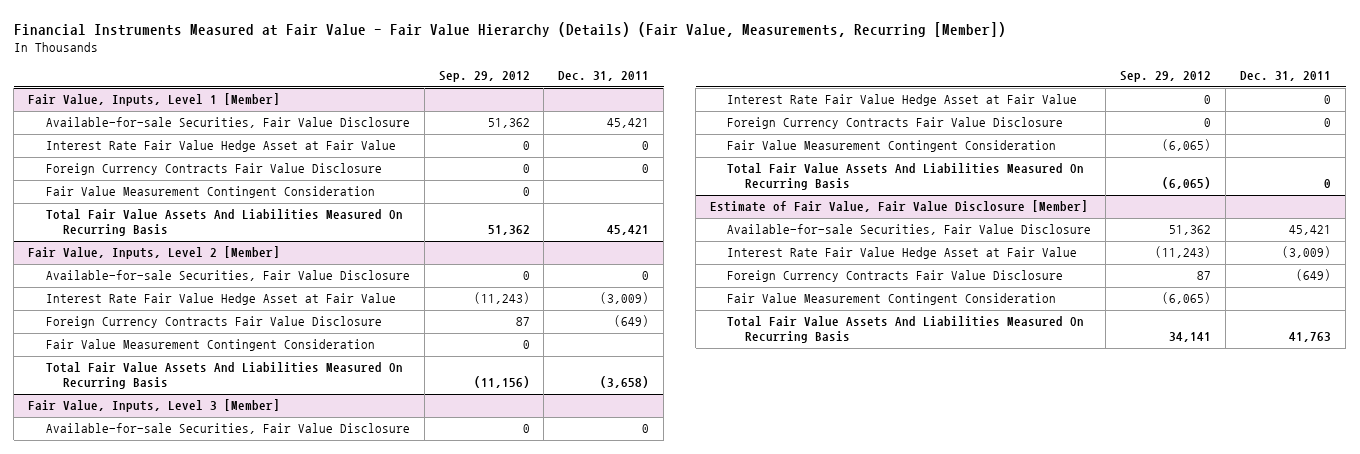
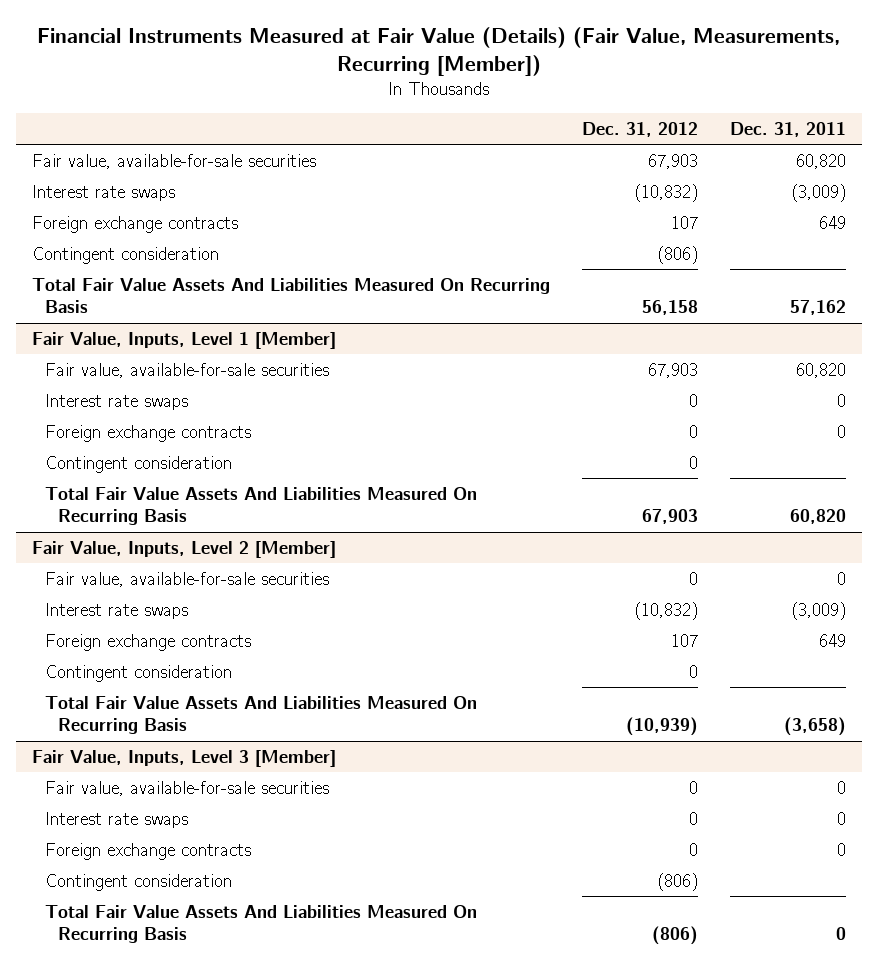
[13,21,1006,37] Financial Instruments Measured at Fair Value - Fair Value Hierarchy (Details) (Fair Value, Measurements, Recurring [Member]) -> [37,27,841,77] Financial Instruments Measured at Fair Value (Details) (Fair Value, Measurements, Recurring [Member])
[438,71,530,83] Sep. 29, 2012 -> none
none -> [582,121,699,137] Dec. 31, 2012
none -> [31,153,316,169] Fair value, available-for-sale securities
none -> [31,184,175,201] Interest rate swaps
none -> [31,215,238,233] Foreign exchange contracts
none -> [31,246,219,264] Contingent consideration
none -> [31,277,550,314] Total Fair Value Assets And Liabilities Measured On Recurring Basis
[45,117,410,129] Available-for-sale Securities, Fair Value Disclosure -> [44,362,329,378] Fair value, available-for-sale securities
[607,118,650,129] 45,421 -> [796,362,847,378] 60,820
[45,140,396,153] Interest Rate Fair Value Hedge Asset at Fair Value -> [44,393,188,410] Interest rate swaps
[45,163,382,176] Foreign Currency Contracts Fair Value Disclosure -> [44,424,251,442] Foreign exchange contracts
[45,186,375,199] Fair Value Measurement Contingent Consideration -> [44,455,232,473] Contingent consideration
[607,225,650,236] 45,421 -> [790,509,847,525] 60,820
[45,270,410,282] Available-for-sale Securities, Fair Value Disclosure -> [44,571,329,587] Fair value, available-for-sale securities
[45,293,396,306] Interest Rate Fair Value Hedge Asset at Fair Value -> [44,602,188,619] Interest rate swaps
[45,316,382,329] Foreign Currency Contracts Fair Value Disclosure -> [44,633,251,651] Foreign exchange contracts
[614,315,650,328] (649) -> [819,633,847,647] 649
[45,339,375,352] Fair Value Measurement Contingent Consideration -> [44,664,232,682] Contingent consideration
[45,423,410,435] Available-for-sale Securities, Fair Value Disclosure -> [44,780,329,796] Fair value, available-for-sale securities
[727,94,1078,107] Interest Rate Fair Value Hedge Asset at Fair Value -> [44,811,188,828] Interest rate swaps
[727,117,1064,130] Foreign Currency Contracts Fair Value Disclosure -> [44,842,251,860] Foreign exchange contracts
[727,140,1057,153] Fair Value Measurement Contingent Consideration -> [44,873,232,891] Contingent consideration
[710,200,1089,213] Estimate of Fair Value, Fair Value Disclosure [Member] -> none
[727,224,1092,236] Available-for-sale Securities, Fair Value Disclosure -> none
[727,247,1078,260] Interest Rate Fair Value Hedge Asset at Fair Value -> none
[727,270,1064,283] Foreign Currency Contracts Fair Value Disclosure -> none
[727,293,1057,306] Fair Value Measurement Contingent Consideration -> none
[727,316,1085,344] Total Fair Value Assets And Liabilities Measured On Recurring Basis -> none

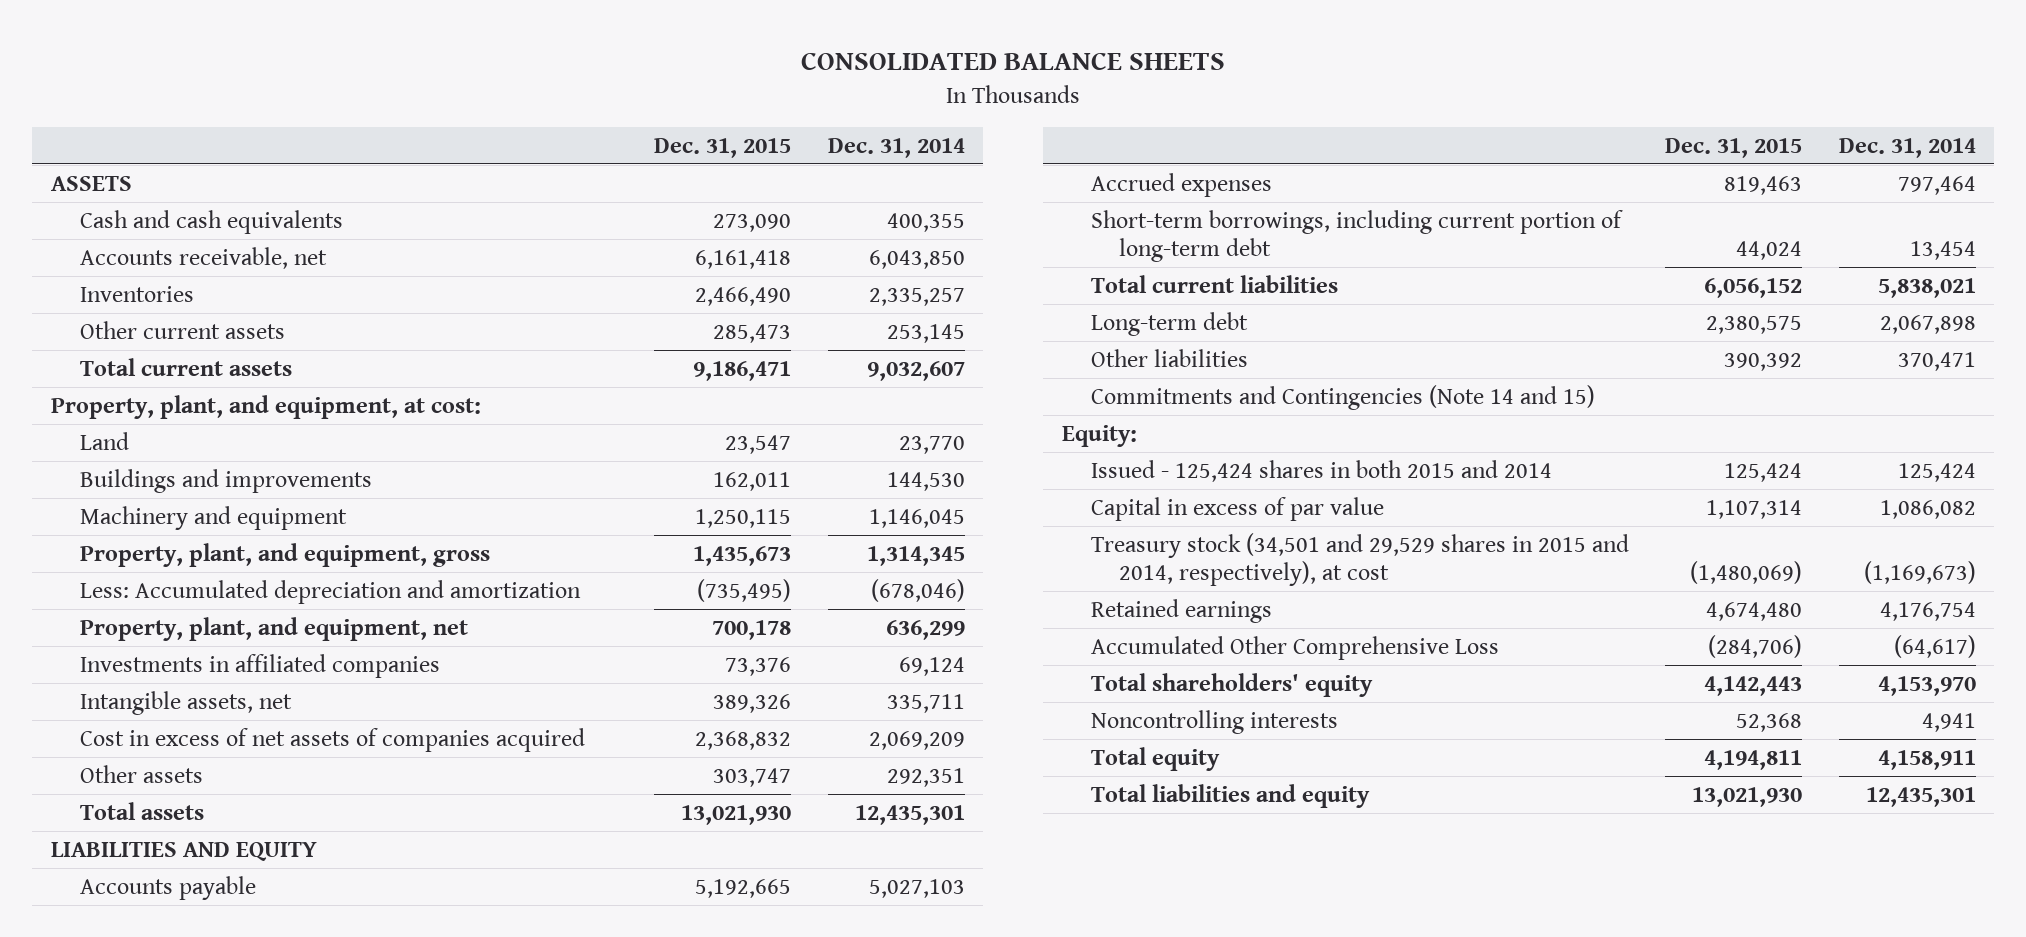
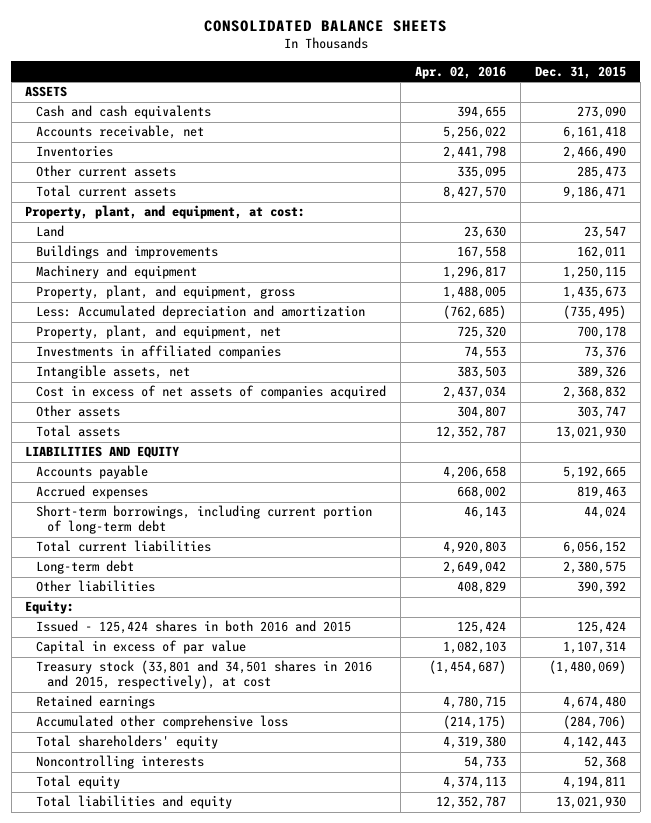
[827,137,965,158] Dec. 31, 2014 -> none
none -> [415,65,507,79] Apr. 02, 2016
[1090,385,1595,411] Commitments and Contingencies (Note 14 and 15) -> none
[1090,460,1552,483] Issued - 125,424 shares in both 2015 and 2014 -> [36,620,352,635] Issued - 125,424 shares in both 2016 and 2015
[1090,533,1629,586] Treasury stock (34,501 and 29,529 shares in 2015 and 2014, respectively), at cost -> [36,660,373,690] Treasury stock (33,801 and 34,501 shares in 2016 and 2015, respectively), at cost
[1090,636,1499,661] Accumulated Other Comprehensive Loss -> [36,715,289,730] Accumulated other comprehensive loss

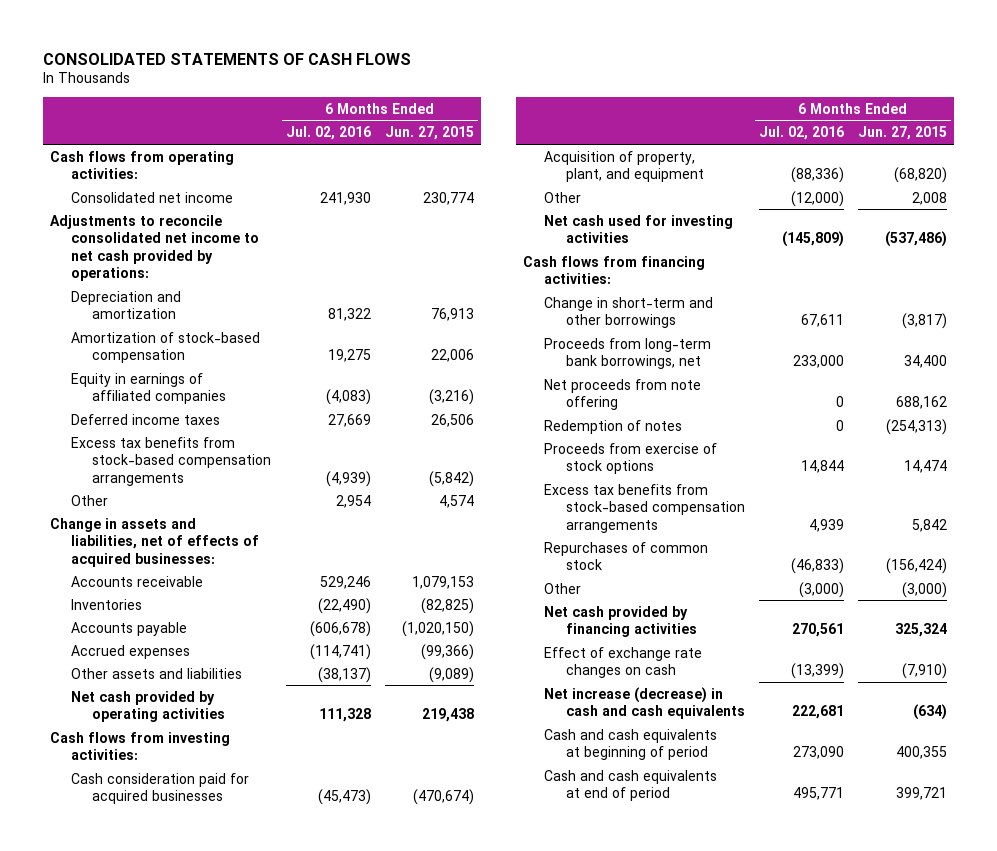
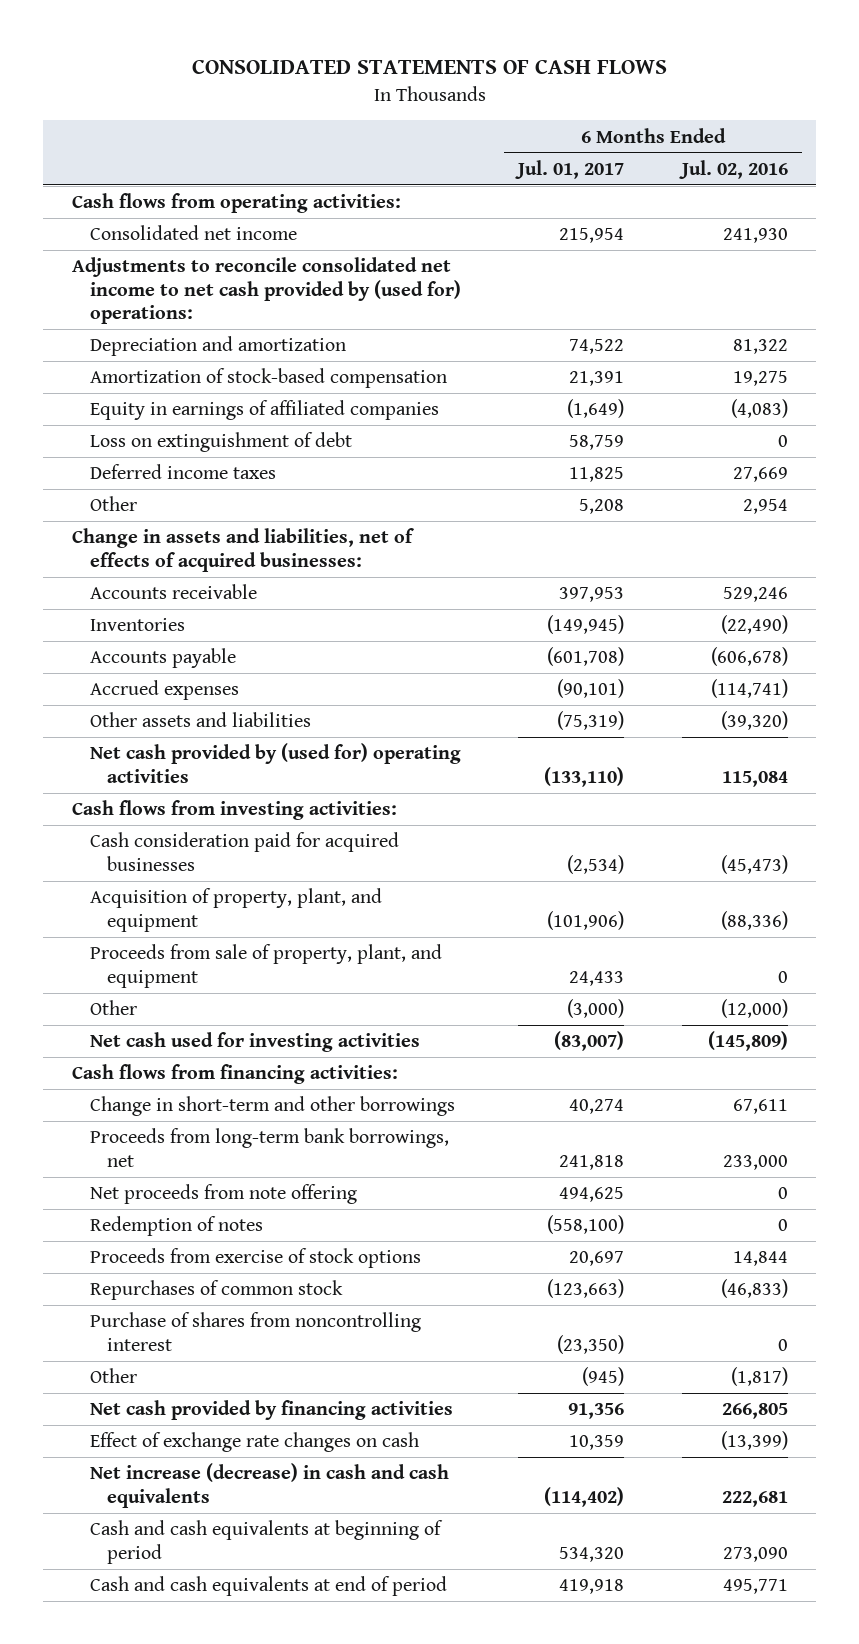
[384,126,474,141] Jun. 27, 2015 -> none
none -> [515,159,625,179] Jul. 01, 2017
[50,214,260,282] Adjustments to reconcile consolidated net income to net cash provided by operations: -> [71,257,461,325] Adjustments to reconcile consolidated net income to net cash provided by (used for) operations:
none -> [89,432,352,453] Loss on extinguishment of debt
[71,436,272,486] Excess tax benefits from stock-based compensation arrangements -> none
[317,666,371,683] (38,137) -> [720,711,788,731] (39,320)
[71,690,226,723] Net cash provided by operating activities -> [89,743,461,783] Net cash provided by (used for) operating activities
[318,708,371,723] 111,328 -> [721,770,788,787] 115,084
none -> [89,944,442,988] Proceeds from sale of property, plant, and equipment
[544,483,745,533] Excess tax benefits from stock-based compensation arrangements -> none
none -> [89,1312,421,1351] Purchase of shares from noncontrolling interest
[798,581,844,598] (3,000) -> [730,1367,788,1387] (1,817)
[791,623,844,638] 270,561 -> [721,1403,788,1420] 266,805

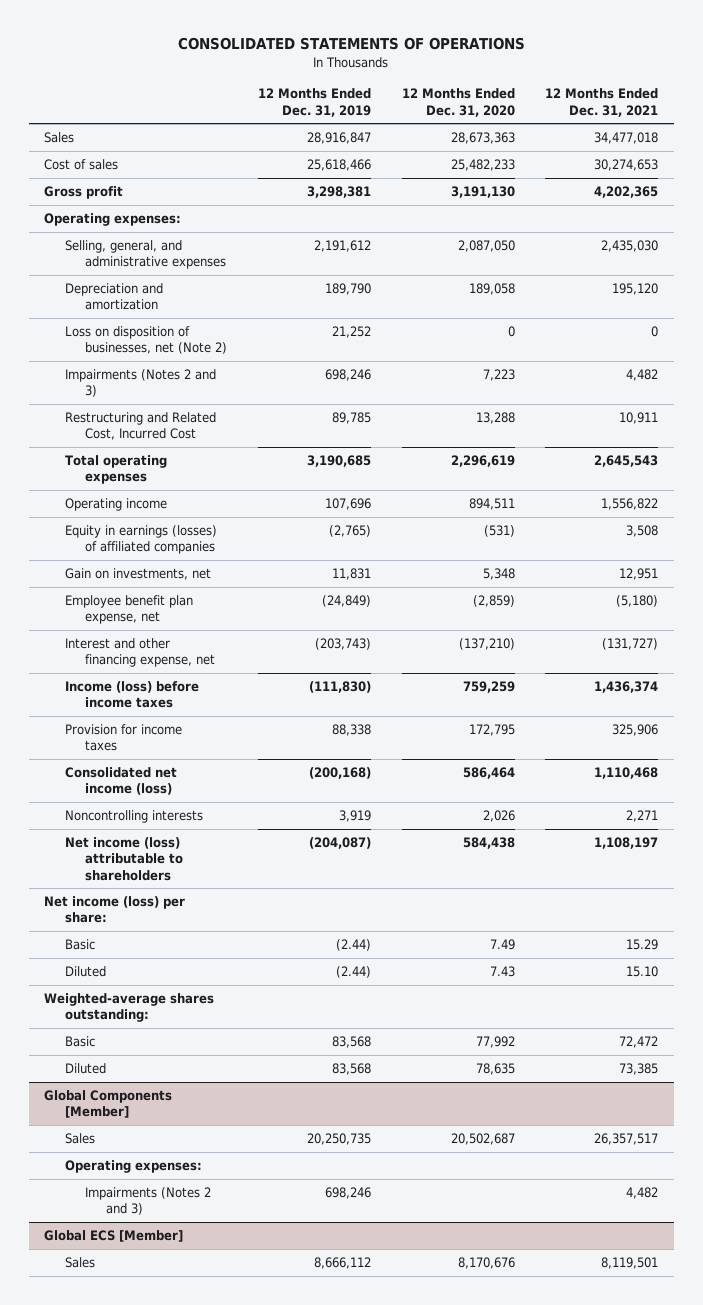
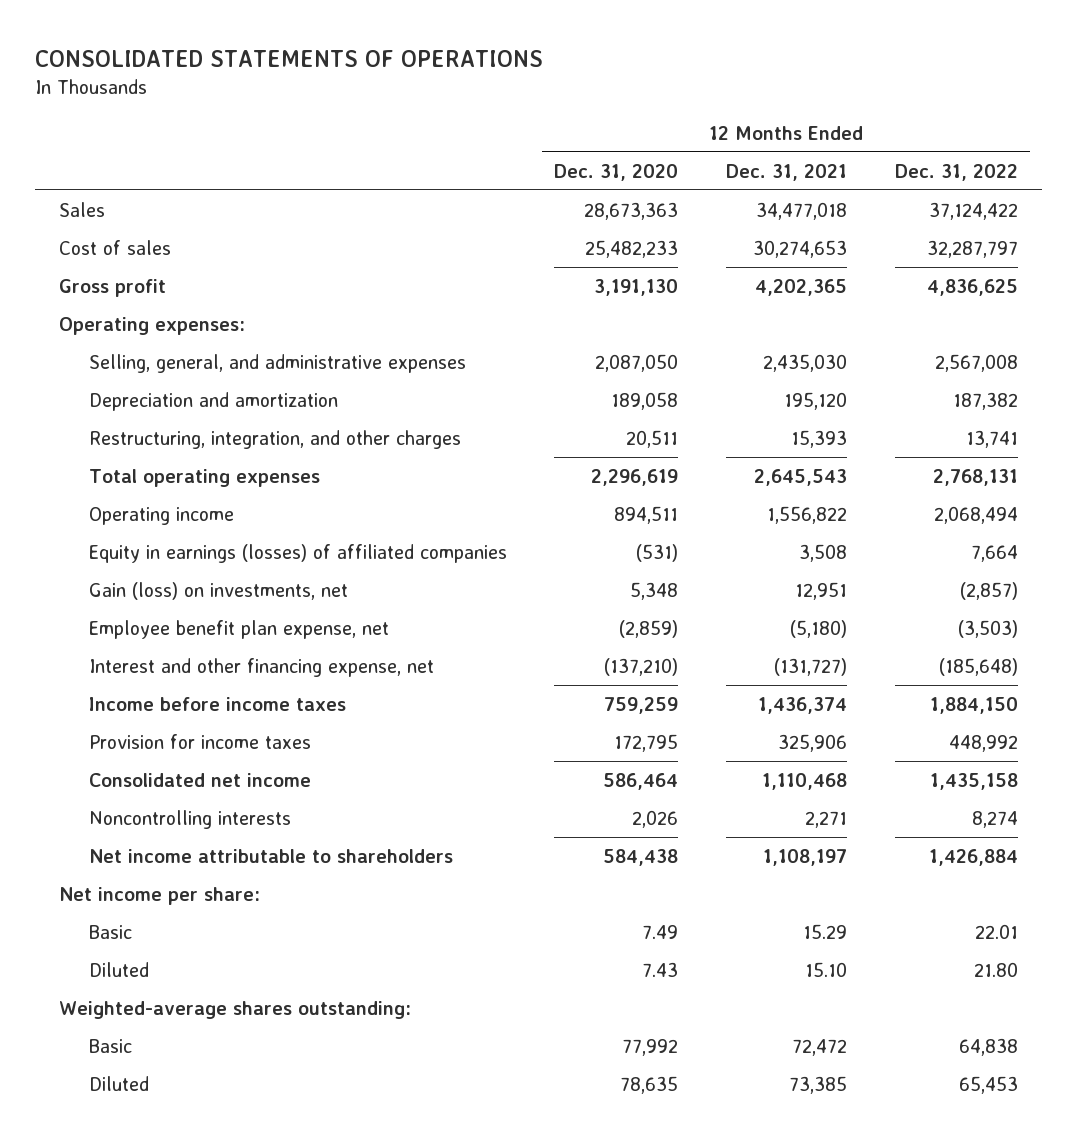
[257,88,371,117] 12 Months Ended Dec. 31, 2019 -> none
none -> [894,163,1018,181] Dec. 31, 2022
[64,326,228,355] Loss on disposition of businesses, net (Note 2) -> none
[64,369,216,398] Impairments (Notes 2 and 3) -> none
[64,412,216,441] Restructuring and Related Cost, Incurred Cost -> [88,429,461,449] Restructuring, integration, and other charges
[475,412,515,425] 13,288 -> [626,429,679,448] 20,511
[619,412,659,425] 10,911 -> [791,429,848,448] 15,393
[64,568,211,581] Gain on investments, net -> [88,581,348,600] Gain (loss) on investments, net
[64,681,199,709] Income (loss) before income taxes -> [88,696,346,711] Income before income taxes
[64,767,177,796] Consolidated net income (loss) -> [88,772,311,787] Consolidated net income
[64,837,184,881] Net income (loss) attributable to shareholders -> [88,848,453,863] Net income attributable to shareholders
[44,896,186,924] Net income (loss) per share: -> [59,886,261,905] Net income per share:
[44,1090,173,1119] Global Components [Member] -> none
[64,1133,95,1145] Sales -> none
[64,1160,202,1174] Operating expenses: -> none
[85,1187,212,1216] Impairments (Notes 2 and 3) -> none
[44,1230,184,1243] Global ECS [Member] -> none
[64,1257,95,1269] Sales -> none

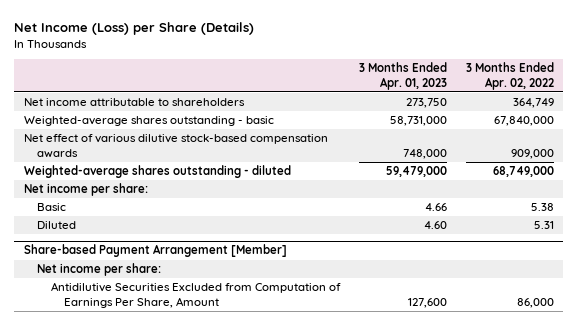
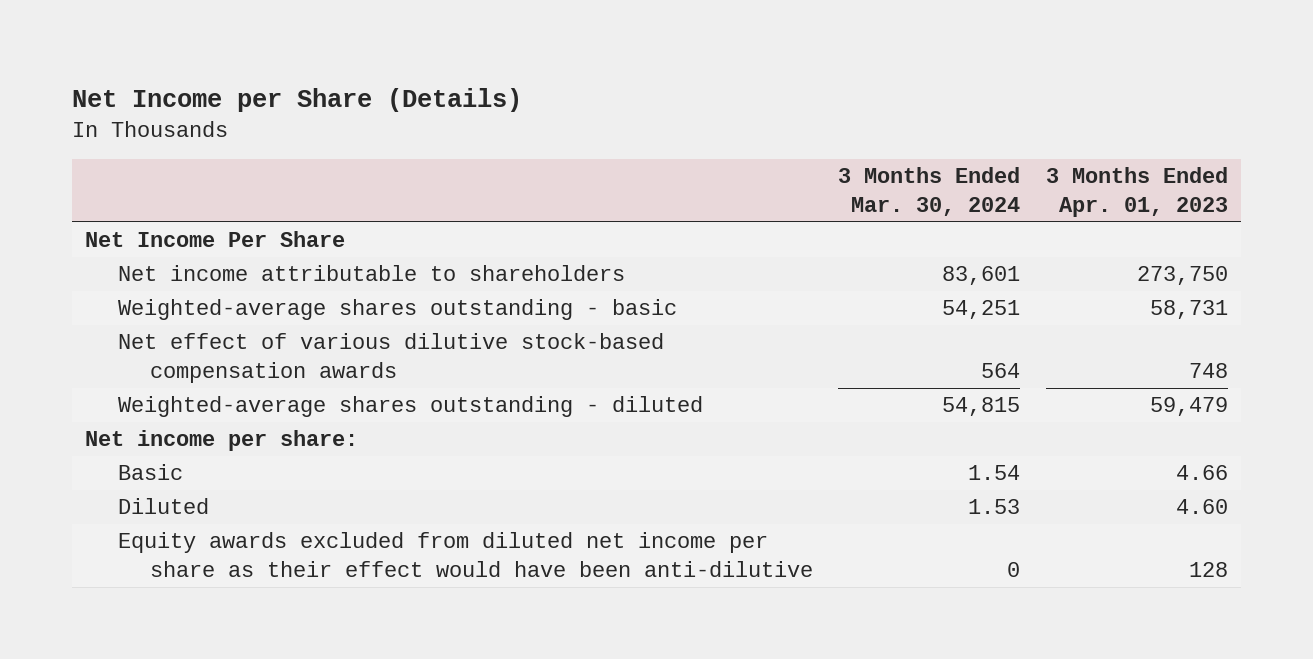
[14,22,255,36] Net Income (Loss) per Share (Details) -> [72,87,523,112] Net Income per Share (Details)
[465,62,554,90] 3 Months Ended Apr. 02, 2022 -> none
none -> [838,167,1021,216] 3 Months Ended Mar. 30, 2024
none -> [85,231,346,248] Net Income Per Share
[389,116,447,127] 58,731,000 -> [1150,300,1229,320] 58,731
[402,148,447,159] 748,000 -> [1189,363,1229,379] 748
[385,166,447,178] 59,479,000 -> [1150,397,1229,417] 59,479
[24,244,288,258] Share-based Payment Arrangement [Member] -> none
[37,263,162,277] Net income per share: -> none
[50,282,341,308] Antidilutive Securities Excluded from Computation of Earnings Per Share, Amount -> none
none -> [117,532,813,578] Equity awards excluded from diluted net income per share as their effect would have been anti-dilutive

